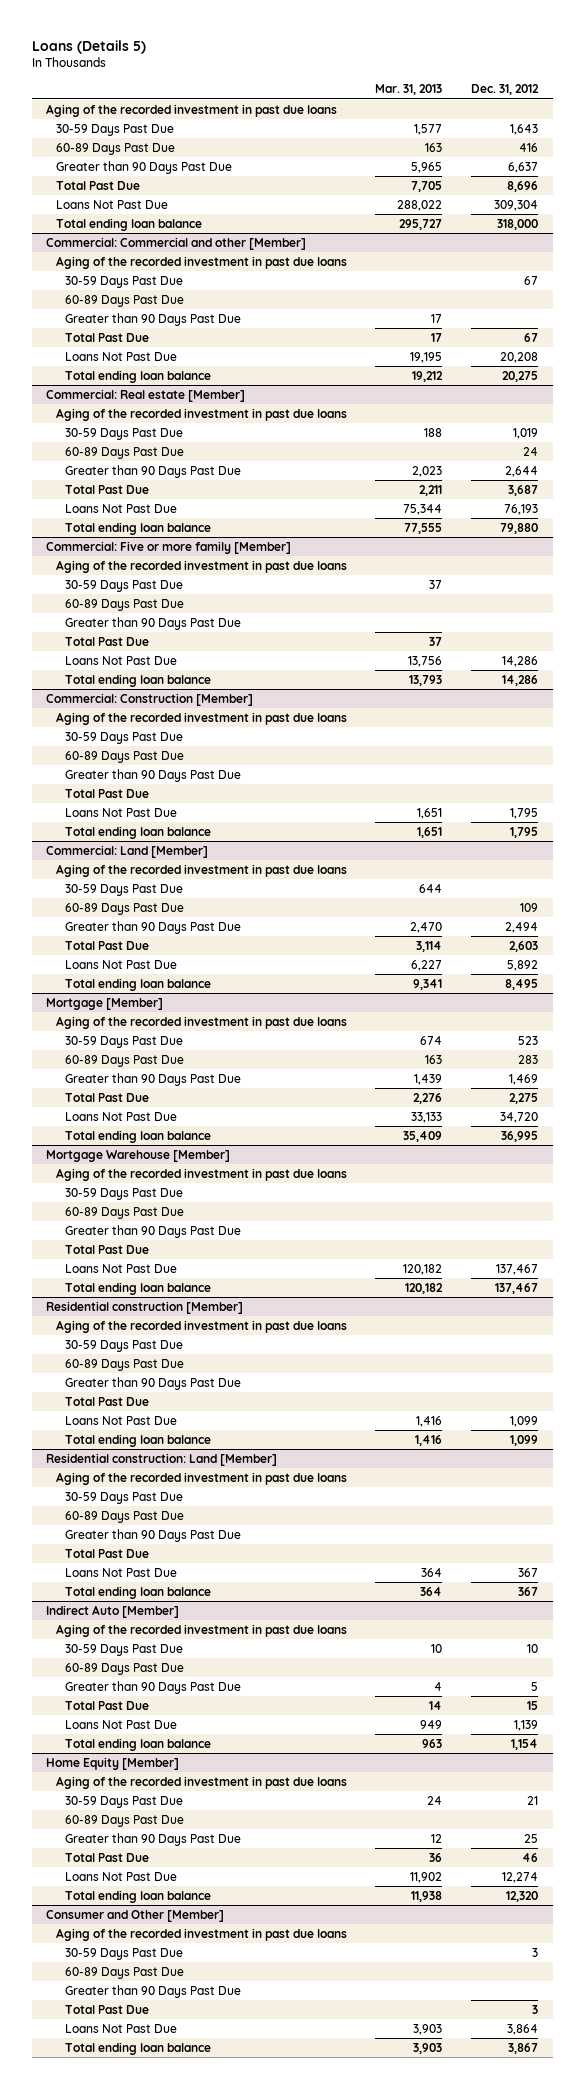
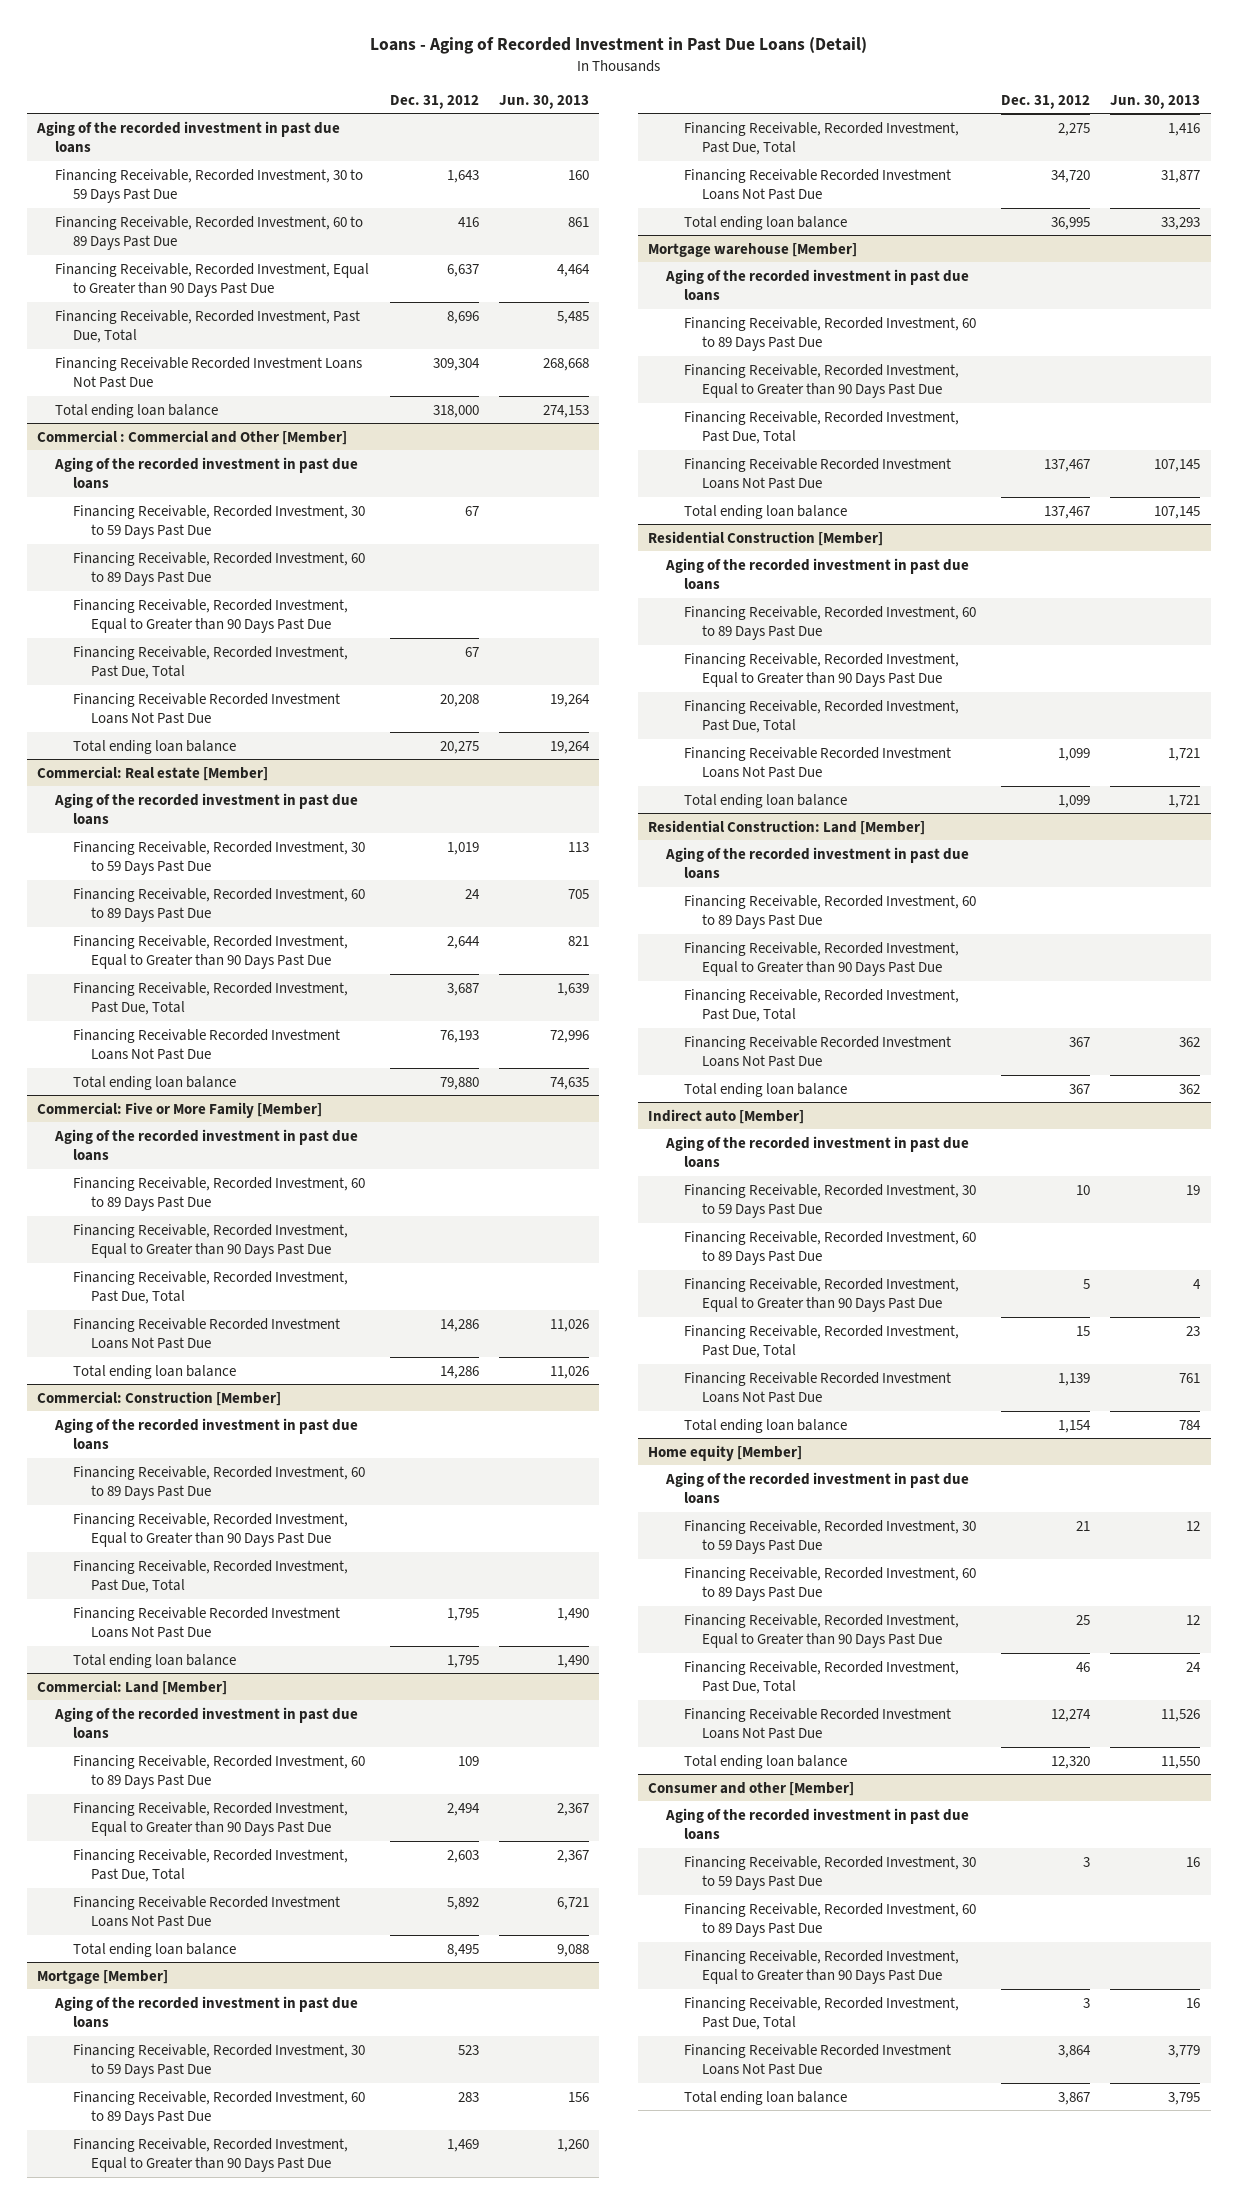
[31,39,146,54] Loans (Details 5) -> [369,37,867,55] Loans - Aging of Recorded Investment in Past Due Loans (Detail)
[375,84,443,96] Mar. 31, 2013 -> none
none -> [499,94,590,109] Jun. 30, 2013
[55,124,174,137] 30-59 Days Past Due -> [54,168,363,204] Financing Receivable, Recorded Investment, 30 to 59 Days Past Due
[55,143,175,156] 60-89 Days Past Due -> [54,215,363,251] Financing Receivable, Recorded Investment, 60 to 89 Days Past Due
[55,161,232,175] Greater than 90 Days Past Due -> [54,262,369,298] Financing Receivable, Recorded Investment, Equal to Greater than 90 Days Past Due
[55,181,140,191] Total Past Due -> [54,309,360,344] Financing Receivable, Recorded Investment, Past Due, Total
[55,200,168,210] Loans Not Past Due -> [54,356,362,389] Financing Receivable Recorded Investment Loans Not Past Due
[46,237,307,251] Commercial: Commercial and other [Member] -> [36,429,347,445] Commercial : Commercial and Other [Member]
[64,276,183,289] 30-59 Days Past Due -> [73,504,366,540] Financing Receivable, Recorded Investment, 30 to 59 Days Past Due
[64,295,184,308] 60-89 Days Past Due -> [73,551,366,587] Financing Receivable, Recorded Investment, 60 to 89 Days Past Due
[64,313,241,327] Greater than 90 Days Past Due -> [73,598,349,634] Financing Receivable, Recorded Investment, Equal to Greater than 90 Days Past Due
[64,333,149,343] Total Past Due -> [73,645,349,680] Financing Receivable, Recorded Investment, Past Due, Total
[64,352,177,362] Loans Not Past Due -> [73,692,341,725] Financing Receivable Recorded Investment Loans Not Past Due
[64,428,183,441] 30-59 Days Past Due -> [73,840,366,876] Financing Receivable, Recorded Investment, 30 to 59 Days Past Due
[64,447,184,460] 60-89 Days Past Due -> [73,887,366,923] Financing Receivable, Recorded Investment, 60 to 89 Days Past Due
[64,465,241,479] Greater than 90 Days Past Due -> [73,934,349,970] Financing Receivable, Recorded Investment, Equal to Greater than 90 Days Past Due
[64,485,149,495] Total Past Due -> [73,981,349,1016] Financing Receivable, Recorded Investment, Past Due, Total
[64,504,177,514] Loans Not Past Due -> [73,1028,341,1061] Financing Receivable Recorded Investment Loans Not Past Due
[46,541,292,555] Commercial: Five or more family [Member] -> [36,1101,322,1118] Commercial: Five or More Family [Member]
[64,580,183,593] 30-59 Days Past Due -> none
[64,599,184,612] 60-89 Days Past Due -> [73,1176,366,1212] Financing Receivable, Recorded Investment, 60 to 89 Days Past Due
[64,617,241,631] Greater than 90 Days Past Due -> [73,1223,349,1259] Financing Receivable, Recorded Investment, Equal to Greater than 90 Days Past Due
[64,637,149,647] Total Past Due -> [73,1270,349,1305] Financing Receivable, Recorded Investment, Past Due, Total
[64,656,177,666] Loans Not Past Due -> [73,1317,341,1350] Financing Receivable Recorded Investment Loans Not Past Due
[64,732,183,745] 30-59 Days Past Due -> none
[64,751,184,764] 60-89 Days Past Due -> [73,1465,366,1501] Financing Receivable, Recorded Investment, 60 to 89 Days Past Due
[64,769,241,783] Greater than 90 Days Past Due -> [73,1512,349,1548] Financing Receivable, Recorded Investment, Equal to Greater than 90 Days Past Due
[64,789,149,799] Total Past Due -> [73,1559,349,1594] Financing Receivable, Recorded Investment, Past Due, Total
[64,808,177,818] Loans Not Past Due -> [73,1606,341,1639] Financing Receivable Recorded Investment Loans Not Past Due
[64,884,183,897] 30-59 Days Past Due -> none
[64,903,184,916] 60-89 Days Past Due -> [73,1754,366,1790] Financing Receivable, Recorded Investment, 60 to 89 Days Past Due
[64,921,241,935] Greater than 90 Days Past Due -> [73,1801,349,1837] Financing Receivable, Recorded Investment, Equal to Greater than 90 Days Past Due
[64,941,149,951] Total Past Due -> [73,1848,349,1883] Financing Receivable, Recorded Investment, Past Due, Total
[64,960,177,970] Loans Not Past Due -> [73,1895,341,1928] Financing Receivable Recorded Investment Loans Not Past Due
[64,1036,183,1049] 30-59 Days Past Due -> [73,2043,366,2079] Financing Receivable, Recorded Investment, 30 to 59 Days Past Due
[64,1055,184,1068] 60-89 Days Past Due -> [73,2090,366,2126] Financing Receivable, Recorded Investment, 60 to 89 Days Past Due
[64,1073,241,1087] Greater than 90 Days Past Due -> [73,2137,349,2173] Financing Receivable, Recorded Investment, Equal to Greater than 90 Days Past Due
[64,1093,149,1103] Total Past Due -> [684,121,960,156] Financing Receivable, Recorded Investment, Past Due, Total
[64,1112,177,1122] Loans Not Past Due -> [684,168,952,201] Financing Receivable Recorded Investment Loans Not Past Due
[46,1150,231,1163] Mortgage Warehouse [Member] -> [647,242,857,257] Mortgage warehouse [Member]
[64,1188,183,1201] 30-59 Days Past Due -> none
[64,1207,184,1220] 60-89 Days Past Due -> [684,316,977,352] Financing Receivable, Recorded Investment, 60 to 89 Days Past Due
[64,1225,241,1239] Greater than 90 Days Past Due -> [684,363,960,399] Financing Receivable, Recorded Investment, Equal to Greater than 90 Days Past Due
[64,1245,149,1255] Total Past Due -> [684,410,960,445] Financing Receivable, Recorded Investment, Past Due, Total
[64,1264,177,1274] Loans Not Past Due -> [684,457,952,490] Financing Receivable Recorded Investment Loans Not Past Due
[46,1301,244,1315] Residential construction [Member] -> [647,530,883,546] Residential Construction [Member]
[64,1340,183,1353] 30-59 Days Past Due -> none
[64,1359,184,1372] 60-89 Days Past Due -> [684,605,977,641] Financing Receivable, Recorded Investment, 60 to 89 Days Past Due
[64,1377,241,1391] Greater than 90 Days Past Due -> [684,652,960,688] Financing Receivable, Recorded Investment, Equal to Greater than 90 Days Past Due
[64,1397,149,1407] Total Past Due -> [684,699,960,734] Financing Receivable, Recorded Investment, Past Due, Total
[64,1416,177,1426] Loans Not Past Due -> [684,746,952,779] Financing Receivable Recorded Investment Loans Not Past Due
[46,1453,278,1467] Residential construction: Land [Member] -> [647,819,925,835] Residential Construction: Land [Member]
[64,1492,183,1505] 30-59 Days Past Due -> none
[64,1511,184,1524] 60-89 Days Past Due -> [684,894,977,930] Financing Receivable, Recorded Investment, 60 to 89 Days Past Due
[64,1529,241,1543] Greater than 90 Days Past Due -> [684,941,960,977] Financing Receivable, Recorded Investment, Equal to Greater than 90 Days Past Due
[64,1549,149,1559] Total Past Due -> [684,988,960,1023] Financing Receivable, Recorded Investment, Past Due, Total
[64,1568,177,1578] Loans Not Past Due -> [684,1035,952,1068] Financing Receivable Recorded Investment Loans Not Past Due
[46,1605,180,1619] Indirect Auto [Member] -> [647,1108,804,1124] Indirect auto [Member]
[64,1644,183,1657] 30-59 Days Past Due -> [684,1183,977,1219] Financing Receivable, Recorded Investment, 30 to 59 Days Past Due
[64,1663,184,1676] 60-89 Days Past Due -> [684,1230,977,1266] Financing Receivable, Recorded Investment, 60 to 89 Days Past Due
[64,1681,241,1695] Greater than 90 Days Past Due -> [684,1277,960,1313] Financing Receivable, Recorded Investment, Equal to Greater than 90 Days Past Due
[64,1701,149,1711] Total Past Due -> [684,1324,960,1359] Financing Receivable, Recorded Investment, Past Due, Total
[64,1720,177,1730] Loans Not Past Due -> [684,1371,952,1404] Financing Receivable Recorded Investment Loans Not Past Due
[46,1757,180,1771] Home Equity [Member] -> [647,1444,802,1461] Home equity [Member]
[64,1796,183,1809] 30-59 Days Past Due -> [684,1519,977,1555] Financing Receivable, Recorded Investment, 30 to 59 Days Past Due
[64,1815,184,1828] 60-89 Days Past Due -> [684,1566,977,1602] Financing Receivable, Recorded Investment, 60 to 89 Days Past Due
[64,1833,241,1847] Greater than 90 Days Past Due -> [684,1613,960,1649] Financing Receivable, Recorded Investment, Equal to Greater than 90 Days Past Due
[64,1853,149,1863] Total Past Due -> [684,1660,960,1695] Financing Receivable, Recorded Investment, Past Due, Total
[64,1872,177,1882] Loans Not Past Due -> [684,1707,952,1740] Financing Receivable Recorded Investment Loans Not Past Due
[46,1910,225,1923] Consumer and Other [Member] -> [647,1781,854,1796] Consumer and other [Member]
[64,1948,183,1961] 30-59 Days Past Due -> [684,1855,977,1891] Financing Receivable, Recorded Investment, 30 to 59 Days Past Due
[64,1967,184,1980] 60-89 Days Past Due -> [684,1902,977,1938] Financing Receivable, Recorded Investment, 60 to 89 Days Past Due
[64,1985,241,1999] Greater than 90 Days Past Due -> [684,1949,960,1985] Financing Receivable, Recorded Investment, Equal to Greater than 90 Days Past Due
[64,2005,149,2015] Total Past Due -> [684,1996,960,2031] Financing Receivable, Recorded Investment, Past Due, Total
[64,2024,177,2034] Loans Not Past Due -> [684,2043,952,2076] Financing Receivable Recorded Investment Loans Not Past Due

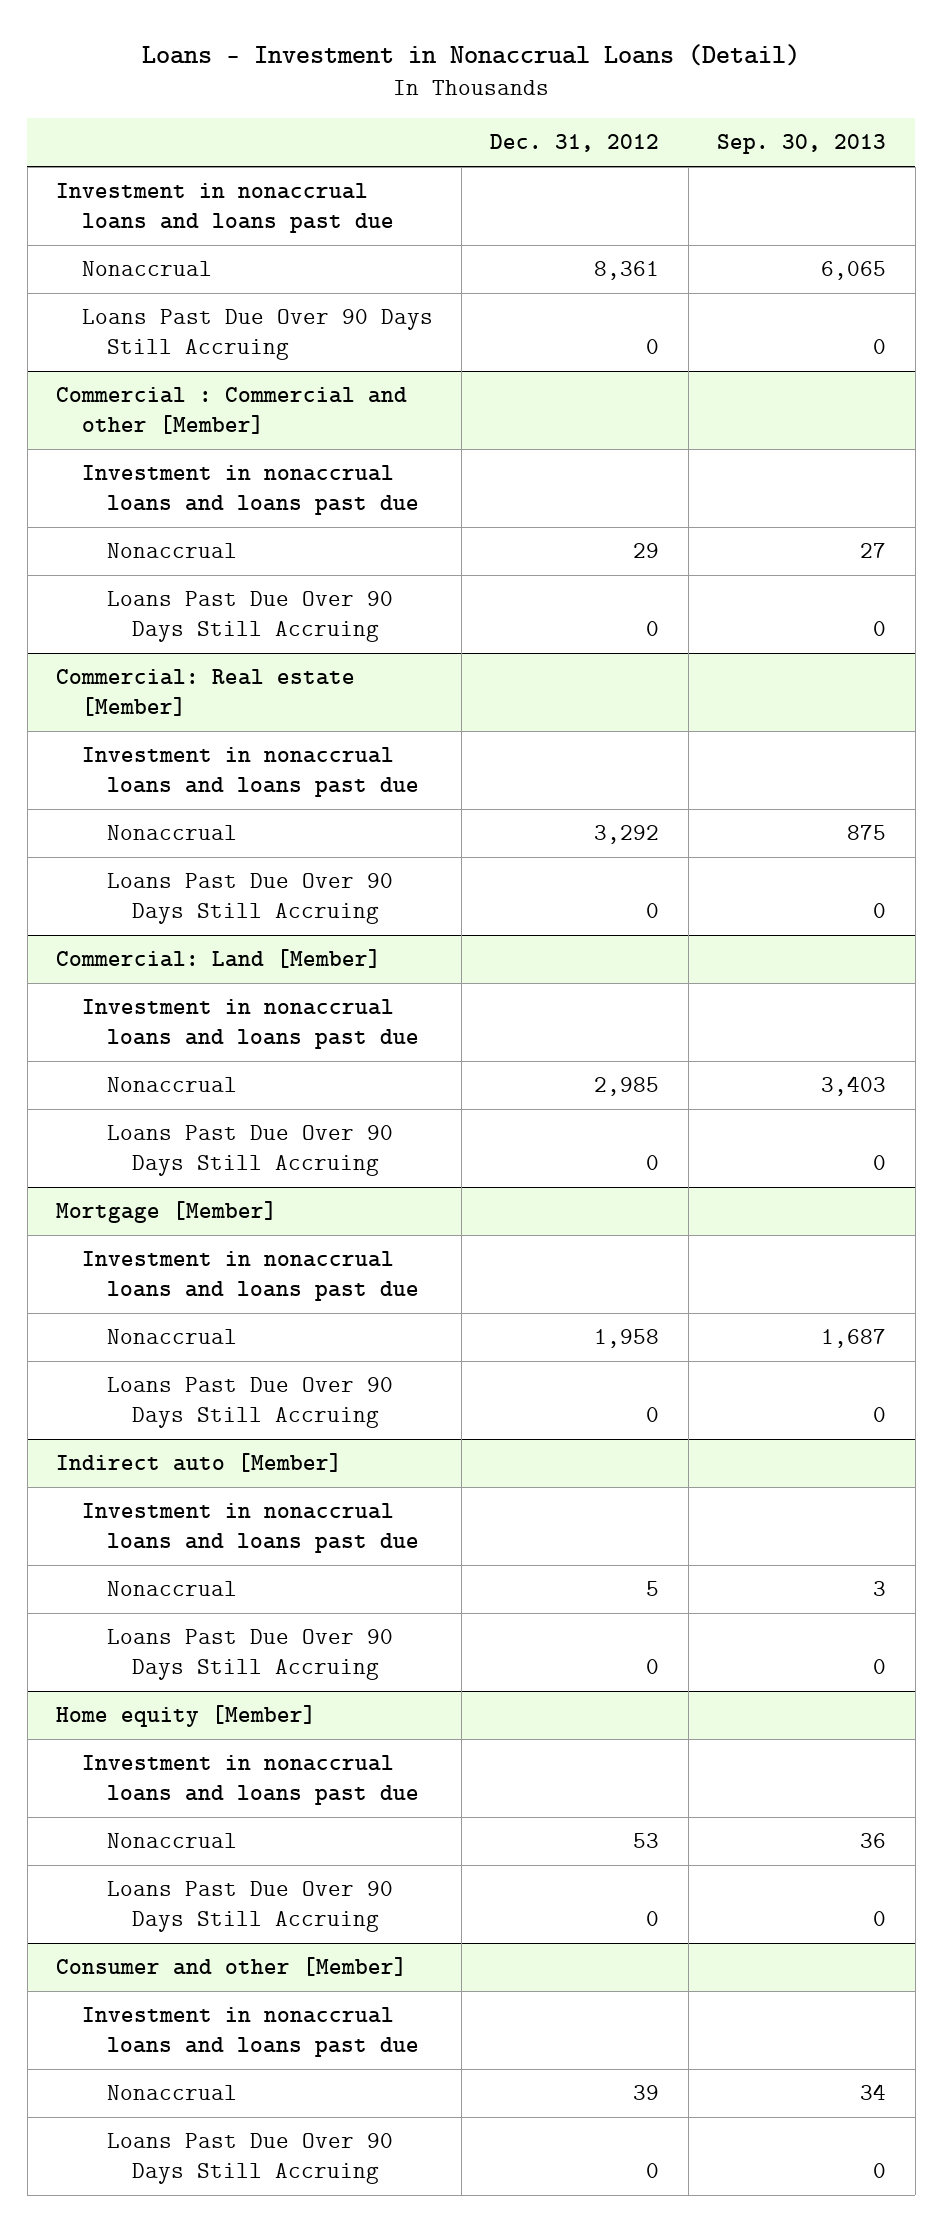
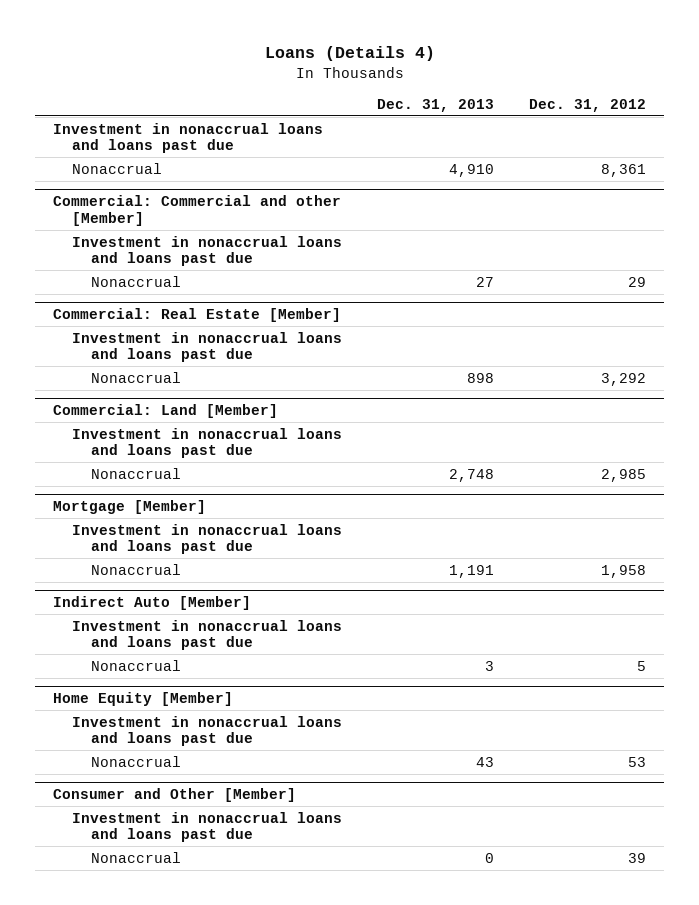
[142,44,801,67] Loans - Investment in Nonaccrual Loans (Detail) -> [264,45,435,61] Loans (Details 4)
[717,134,887,155] Sep. 30, 2013 -> none
none -> [377,98,495,112] Dec. 31, 2013
[81,309,433,361] Loans Past Due Over 90 Days Still Accruing -> none
[56,387,408,435] Commercial : Commercial and other [Member] -> [53,195,342,226] Commercial: Commercial and other [Member]
[106,591,393,643] Loans Past Due Over 90 Days Still Accruing -> none
[56,669,356,717] Commercial: Real estate [Member] -> [53,308,342,323] Commercial: Real Estate [Member]
[106,873,393,925] Loans Past Due Over 90 Days Still Accruing -> none
[106,1125,393,1177] Loans Past Due Over 90 Days Still Accruing -> none
[106,1377,393,1429] Loans Past Due Over 90 Days Still Accruing -> none
[56,1453,343,1473] Indirect auto [Member] -> [53,596,252,611] Indirect Auto [Member]
[106,1629,393,1681] Loans Past Due Over 90 Days Still Accruing -> none
[56,1705,317,1728] Home equity [Member] -> [53,692,234,707] Home Equity [Member]
[106,1881,393,1933] Loans Past Due Over 90 Days Still Accruing -> none
[56,1957,408,1977] Consumer and other [Member] -> [53,788,297,803] Consumer and Other [Member]
[106,2133,393,2185] Loans Past Due Over 90 Days Still Accruing -> none

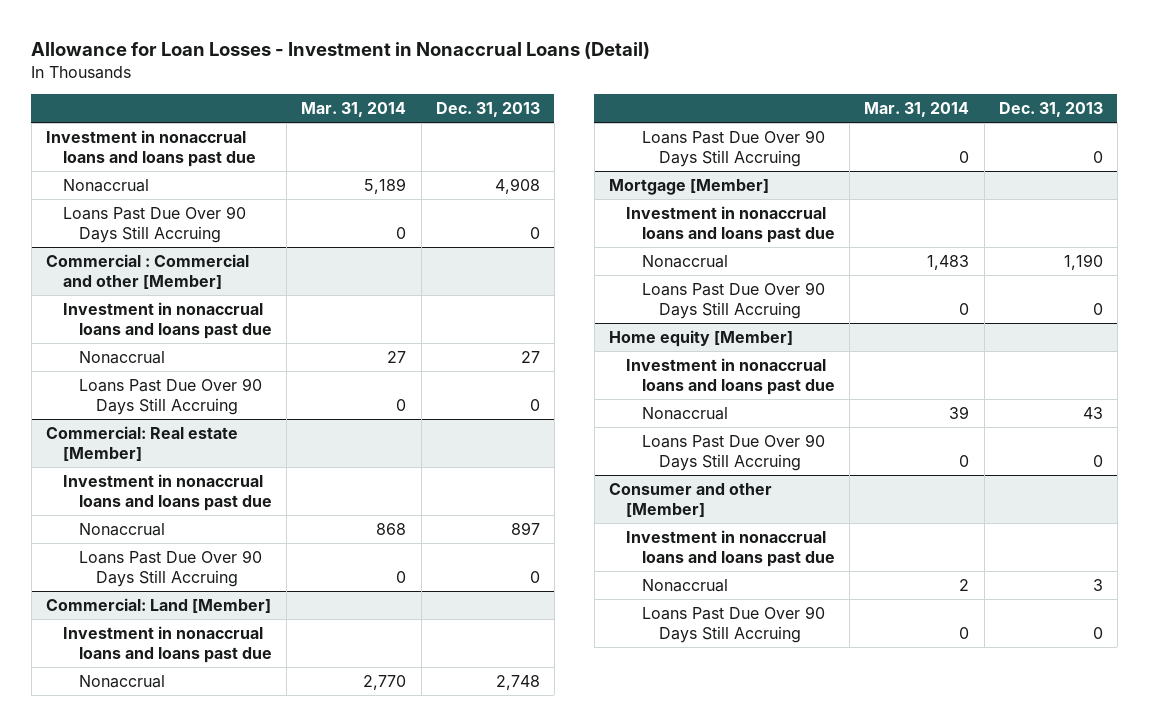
[264,45,435,61] Loans (Details 4) -> [31,42,651,60] Allowance for Loan Losses - Investment in Nonaccrual Loans (Detail)
[529,98,647,112] Dec. 31, 2012 -> none
none -> [301,101,407,117] Mar. 31, 2014
[449,163,495,177] 4,910 -> [494,178,540,195] 4,908
none -> [62,206,246,244] Loans Past Due Over 90 Days Still Accruing
[53,195,342,226] Commercial: Commercial and other [Member] -> [45,254,249,290] Commercial : Commercial and other [Member]
none -> [79,378,263,416] Loans Past Due Over 90 Days Still Accruing
[53,308,342,323] Commercial: Real Estate [Member] -> [45,426,238,462] Commercial: Real estate [Member]
[467,372,495,383] 898 -> [510,522,540,536] 897
none -> [79,550,263,588] Loans Past Due Over 90 Days Still Accruing
none -> [642,130,826,168] Loans Past Due Over 90 Days Still Accruing
[53,596,252,611] Indirect Auto [Member] -> none
[71,619,342,651] Investment in nonaccrual loans and loans past due -> none
[90,659,181,671] Nonaccrual -> none
[449,564,495,578] 1,191 -> [1063,254,1103,271] 1,190
none -> [642,282,826,320] Loans Past Due Over 90 Days Still Accruing
[53,692,234,707] Home Equity [Member] -> [608,330,793,348] Home equity [Member]
none -> [642,434,826,472] Loans Past Due Over 90 Days Still Accruing
[53,788,297,803] Consumer and Other [Member] -> [608,483,772,518] Consumer and other [Member]
[485,852,495,863] 0 -> [1092,579,1103,592] 3
none -> [642,606,826,644] Loans Past Due Over 90 Days Still Accruing

